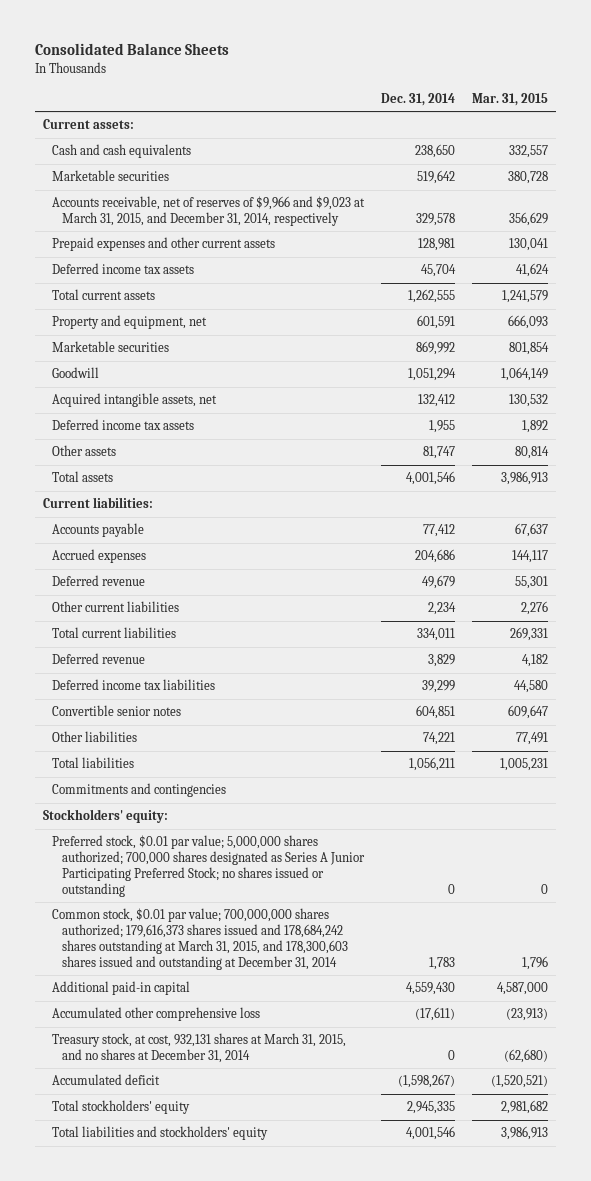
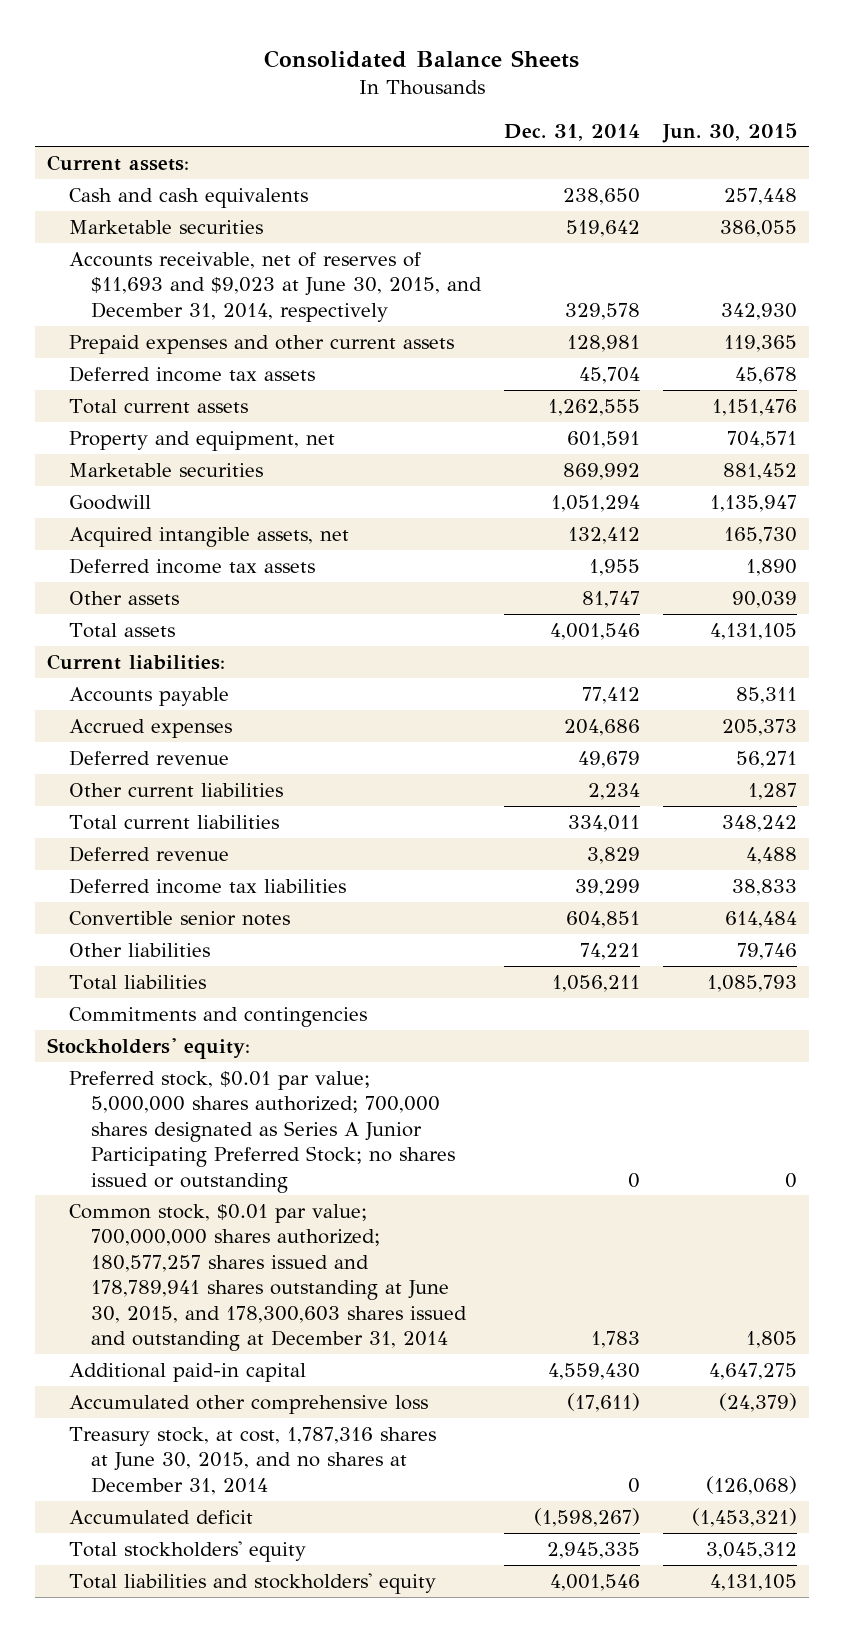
[471,93,548,107] Mar. 31, 2015 -> none
none -> [662,122,798,143] Jun. 30, 2015
[52,196,366,227] Accounts receivable, net of reserves of $9,966 and $9,023 at March 31, 2015, and December 31, 2014, respectively -> [68,251,482,322] Accounts receivable, net of reserves of $11,693 and $9,023 at June 30, 2015, and December 31, 2014, respectively
[52,908,348,970] Common stock, $0.01 par value; 700,000,000 shares authorized; 179,616,373 shares issued and 178,684,242 shares outstanding at March 31, 2015, and 178,300,603 shares issued and outstanding at December 31, 2014 -> [68,1203,467,1352] Common stock, $0.01 par value; 700,000,000 shares authorized; 180,577,257 shares issued and 178,789,941 shares outstanding at June 30, 2015, and 178,300,603 shares issued and outstanding at December 31, 2014
[52,1033,347,1064] Treasury stock, at cost, 932,131 shares at March 31, 2015, and no shares at December 31, 2014 -> [68,1426,436,1495] Treasury stock, at cost, 1,787,316 shares at June 30, 2015, and no shares at December 31, 2014

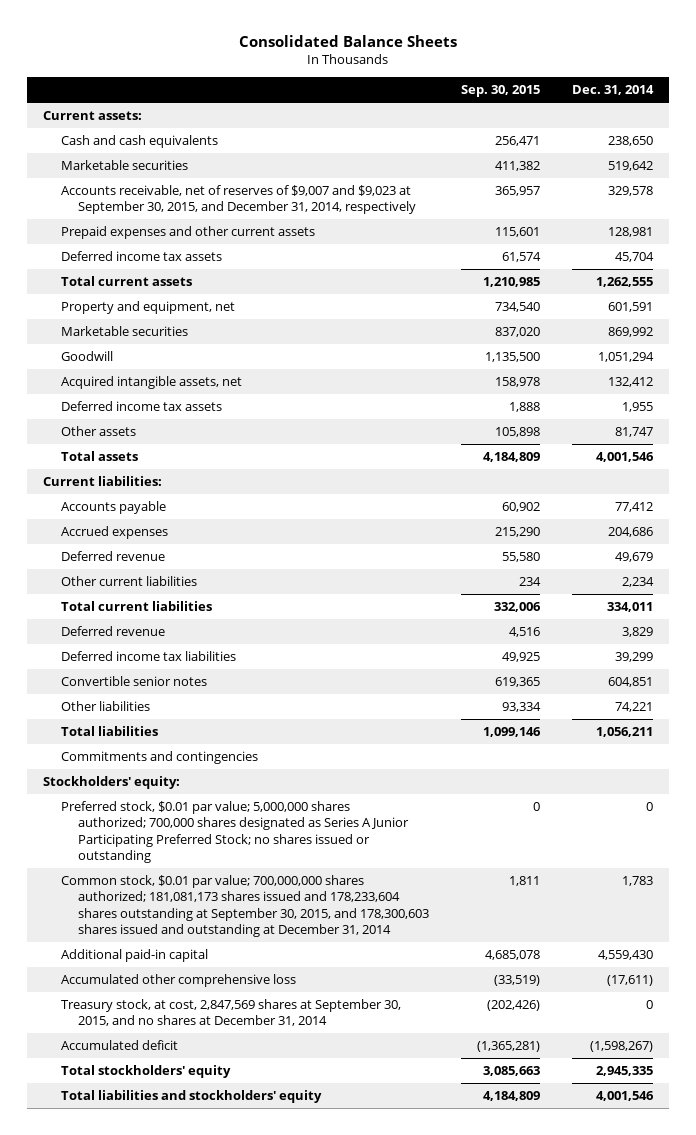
[662,122,798,143] Jun. 30, 2015 -> none
none -> [461,85,541,98] Sep. 30, 2015
[68,251,482,322] Accounts receivable, net of reserves of $11,693 and $9,023 at June 30, 2015, and December 31, 2014, respectively -> [60,184,416,215] Accounts receivable, net of reserves of $9,007 and $9,023 at September 30, 2015, and December 31, 2014, respectively
[68,1203,467,1352] Common stock, $0.01 par value; 700,000,000 shares authorized; 180,577,257 shares issued and 178,789,941 shares outstanding at June 30, 2015, and 178,300,603 shares issued and outstanding at December 31, 2014 -> [60,874,429,938] Common stock, $0.01 par value; 700,000,000 shares authorized; 181,081,173 shares issued and 178,233,604 shares outstanding at September 30, 2015, and 178,300,603 shares issued and outstanding at December 31, 2014
[68,1426,436,1495] Treasury stock, at cost, 1,787,316 shares at June 30, 2015, and no shares at December 31, 2014 -> [60,998,401,1027] Treasury stock, at cost, 2,847,569 shares at September 30, 2015, and no shares at December 31, 2014

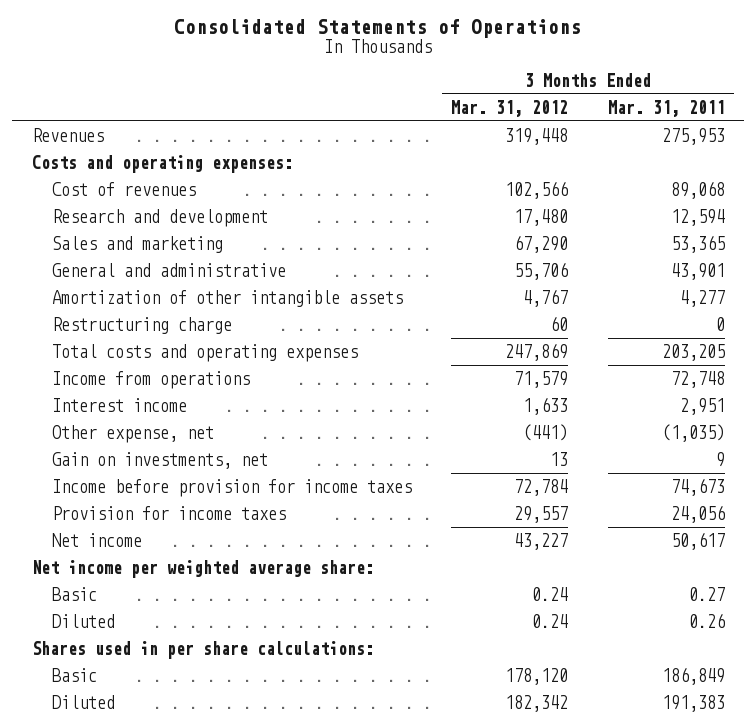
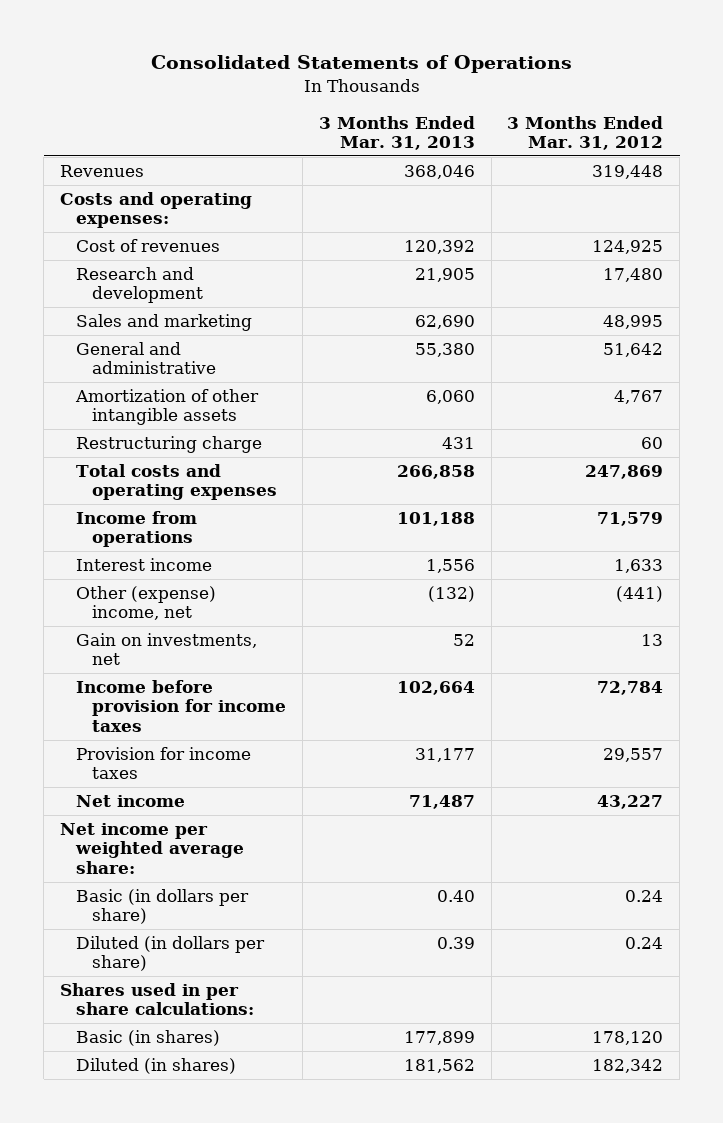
[607,99,725,117] Mar. 31, 2011 -> none
none -> [318,115,475,150] 3 Months Ended Mar. 31, 2013
[505,180,569,199] 102,566 -> [592,240,664,255] 124,925
[514,234,569,253] 67,290 -> [603,315,664,330] 48,995
[514,261,569,280] 55,706 -> [603,343,664,358] 51,642
[52,424,215,443] Other expense, net -> [76,586,217,621] Other (expense) income, net
[52,586,98,601] Basic -> [76,889,250,925] Basic (in dollars per share)
[52,613,116,628] Diluted -> [76,936,266,972] Diluted (in dollars per share)
[52,667,98,682] Basic -> [76,1030,221,1047] Basic (in shares)
[52,694,116,709] Diluted -> [76,1058,237,1075] Diluted (in shares)

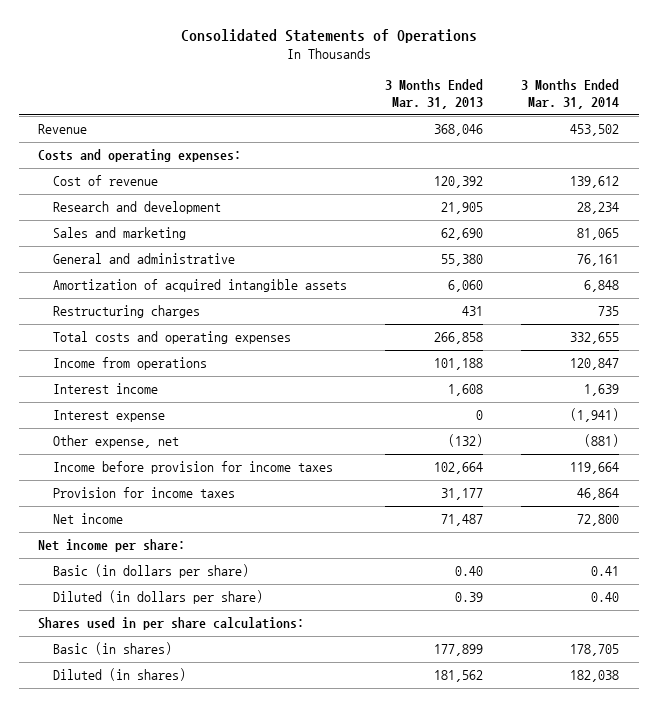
[507,115,664,150] 3 Months Ended Mar. 31, 2012 -> none
none -> [521,79,620,109] 3 Months Ended Mar. 31, 2014
[59,165,144,178] Revenues -> [38,124,88,135] Revenue
[76,239,221,253] Cost of revenues -> [52,175,158,187] Cost of revenue
[75,389,260,426] Amortization of other intangible assets -> [52,279,347,293] Amortization of acquired intangible assets
[76,436,263,454] Restructuring charge -> [52,305,200,319] Restructuring charges
[76,633,258,666] Gain on investments, net -> none
[425,559,475,574] 1,556 -> [447,384,483,397] 1,608
none -> [52,410,165,423] Interest expense
[76,586,217,621] Other (expense) income, net -> [52,435,179,449] Other expense, net
[59,823,245,874] Net income per weighted average share: -> [38,539,186,553] Net income per share:

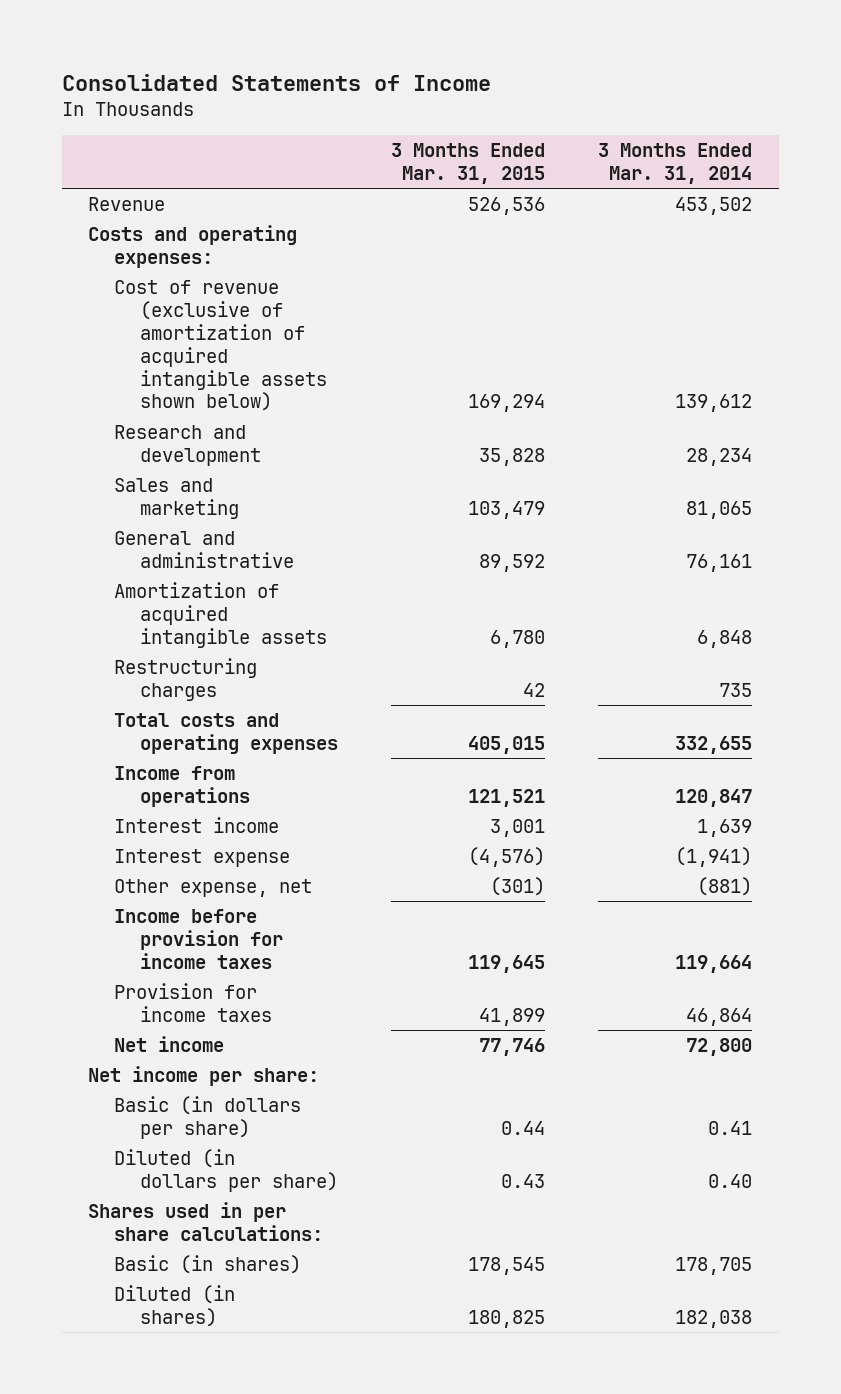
[180,28,477,43] Consolidated Statements of Operations -> [61,73,491,91] Consolidated Statements of Income
[384,79,483,109] 3 Months Ended Mar. 31, 2013 -> none
none -> [391,142,546,184] 3 Months Ended Mar. 31, 2015
[52,175,158,187] Cost of revenue -> [114,280,327,412] Cost of revenue (exclusive of amortization of acquired intangible assets shown below)

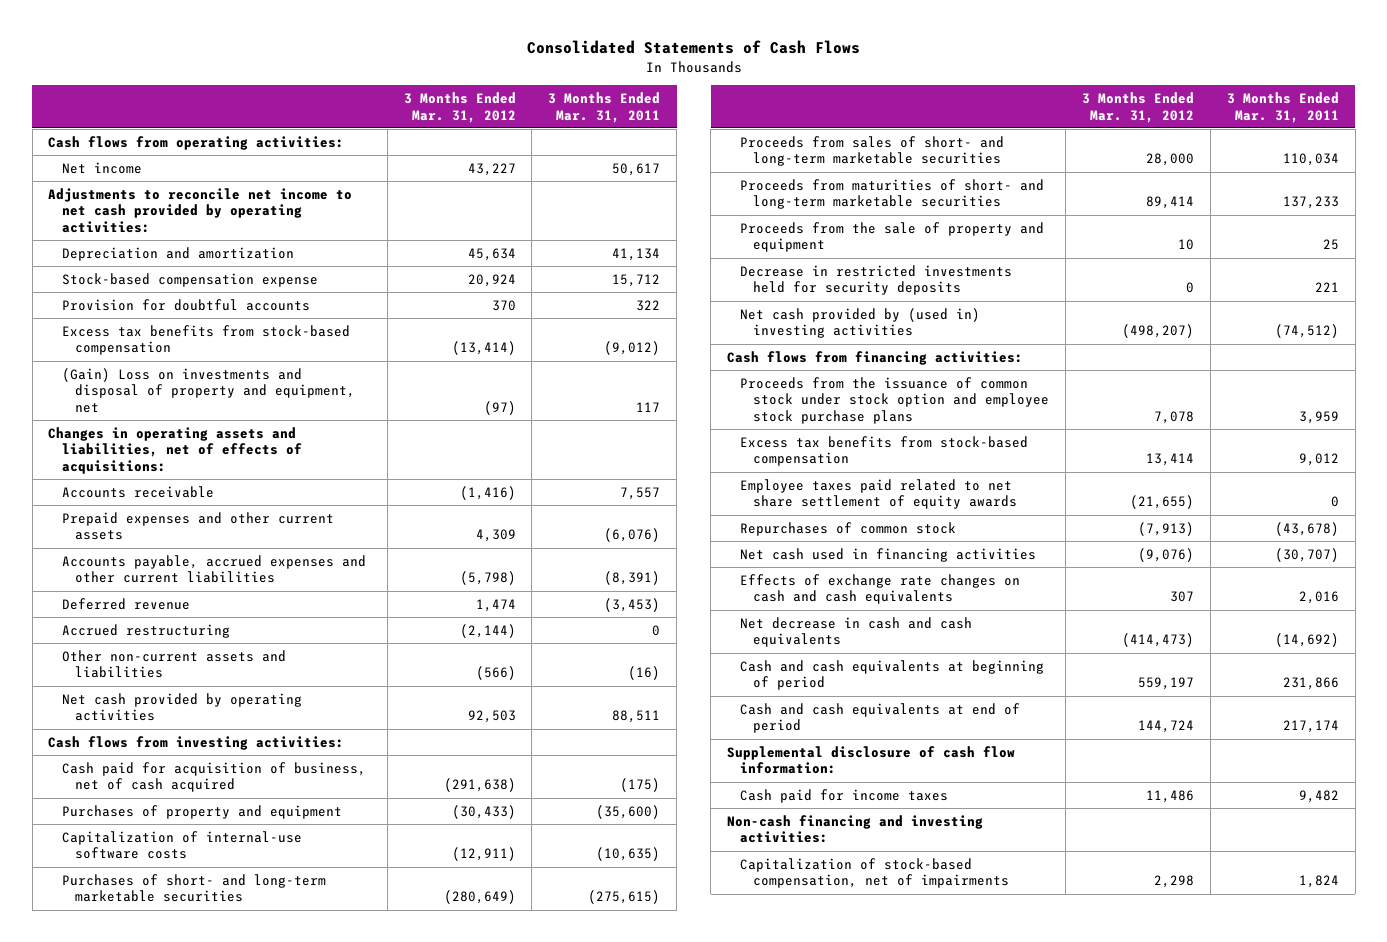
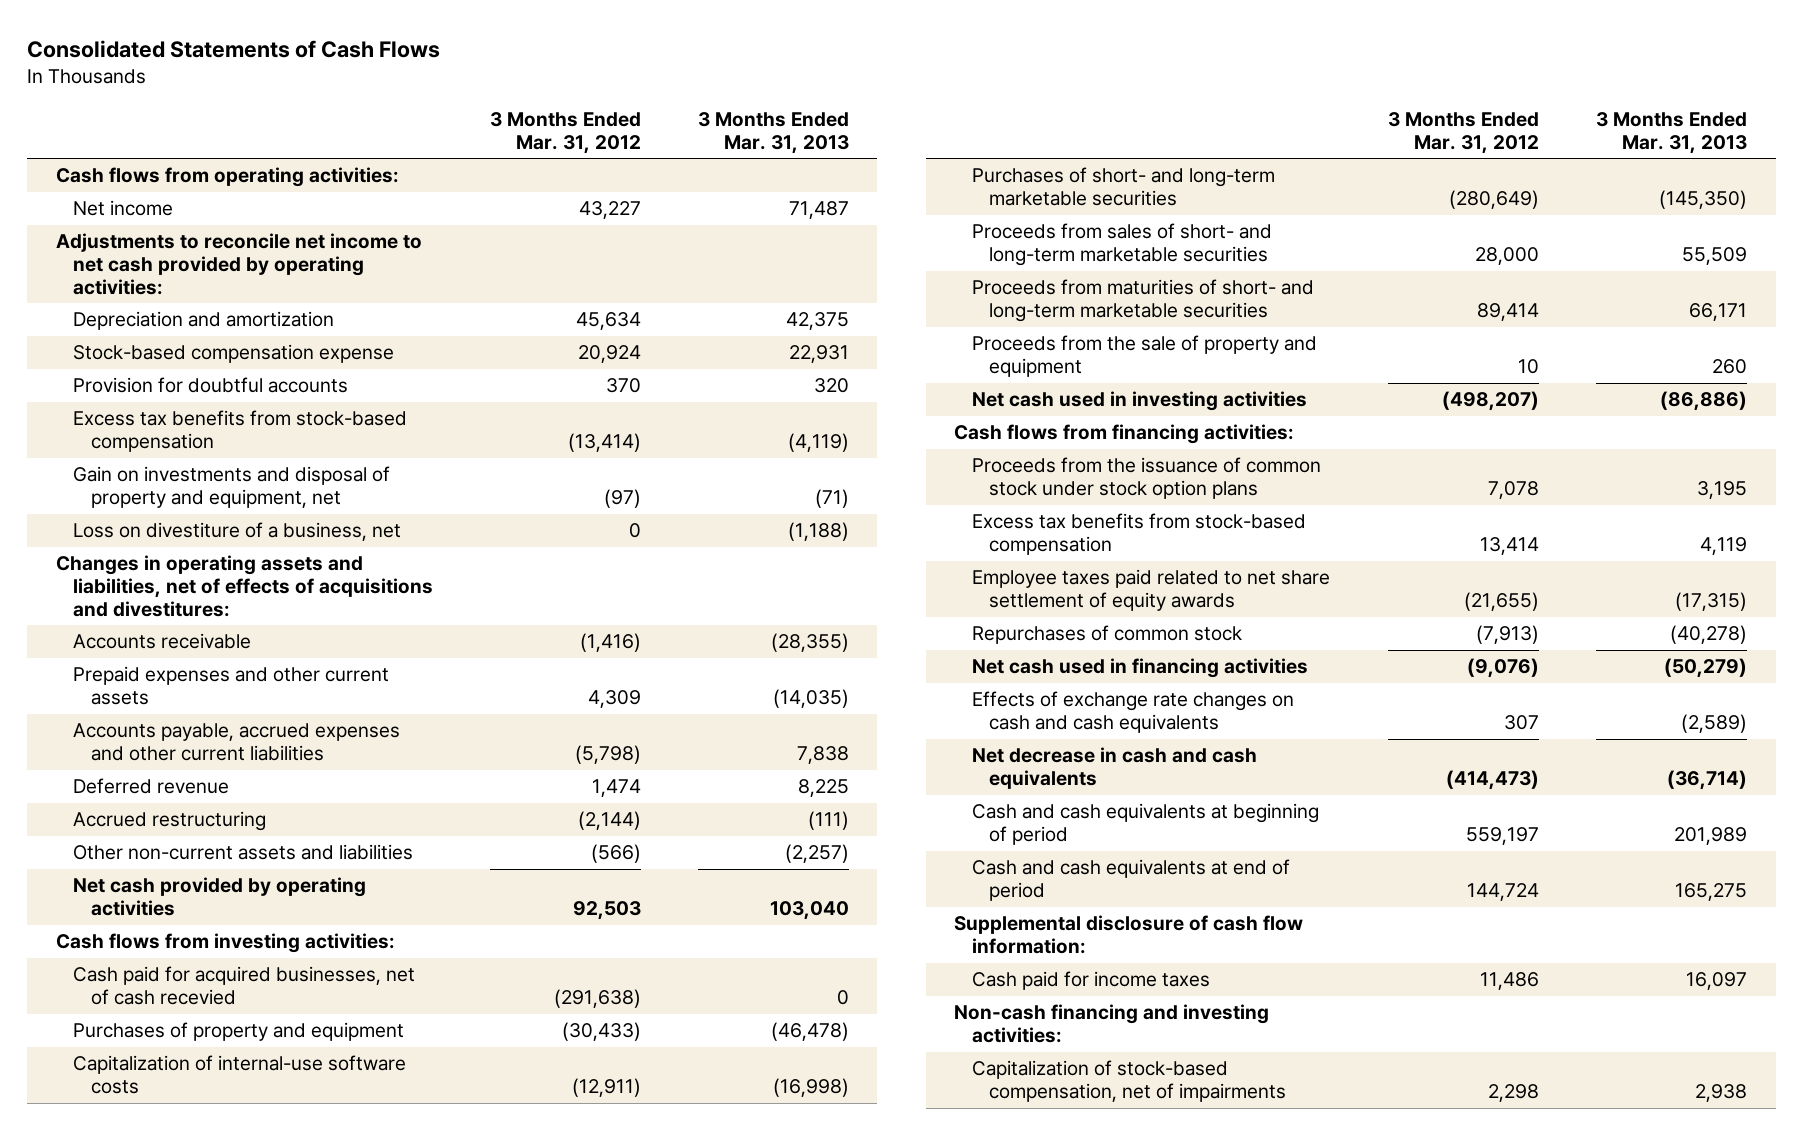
[548,91,661,123] 3 Months Ended Mar. 31, 2011 -> none
none -> [698,111,850,154] 3 Months Ended Mar. 31, 2013
[61,367,355,414] (Gain) Loss on investments and disposal of property and equipment, net -> [73,466,391,509] Gain on investments and disposal of property and equipment, net
none -> [73,522,402,542] Loss on divestiture of a business, net
[48,426,302,475] Changes in operating assets and liabilities, net of effects of acquisitions: -> [55,555,434,617] Changes in operating assets and liabilities, net of effects of acquisitions and divestitures:
[61,761,366,793] Cash paid for acquisition of business, net of cash acquired -> [73,966,416,1006] Cash paid for acquired businesses, net of cash recevied
[740,264,1013,296] Decrease in restricted investments held for security deposits -> none
[740,307,981,339] Net cash provided by (used in) investing activities -> [971,391,1307,412] Net cash used in investing activities
[740,376,1050,425] Proceeds from the issuance of common stock under stock option and employee stock purchase plans -> [971,457,1321,500] Proceeds from the issuance of common stock under stock option plans

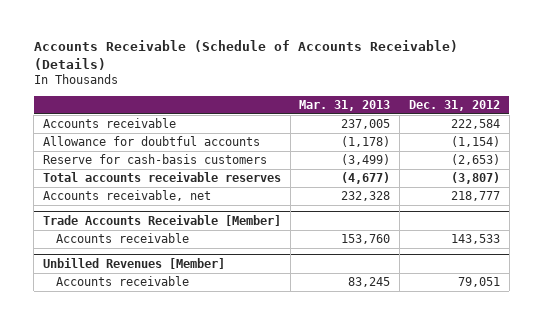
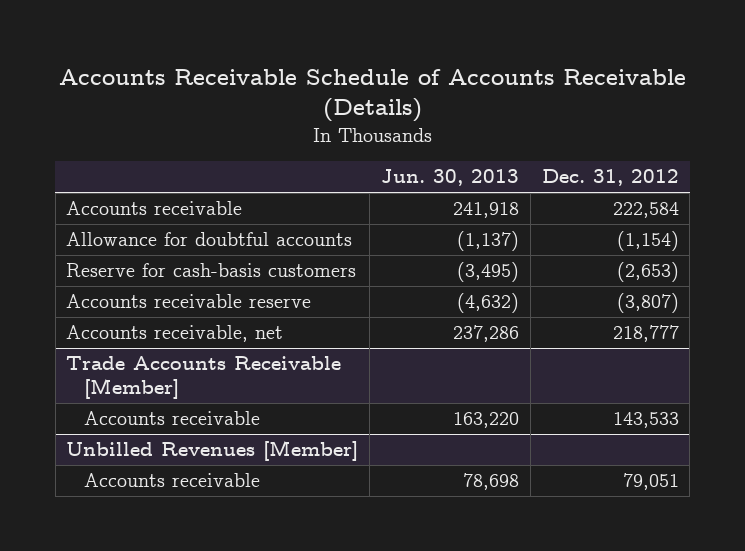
[33,40,458,70] Accounts Receivable (Schedule of Accounts Receivable) (Details) -> [58,69,686,123] Accounts Receivable Schedule of Accounts Receivable (Details)
[299,99,391,111] Mar. 31, 2013 -> none
none -> [381,169,520,187] Jun. 30, 2013
[42,172,281,183] Total accounts receivable reserves -> [66,294,312,309] Accounts receivable reserve

